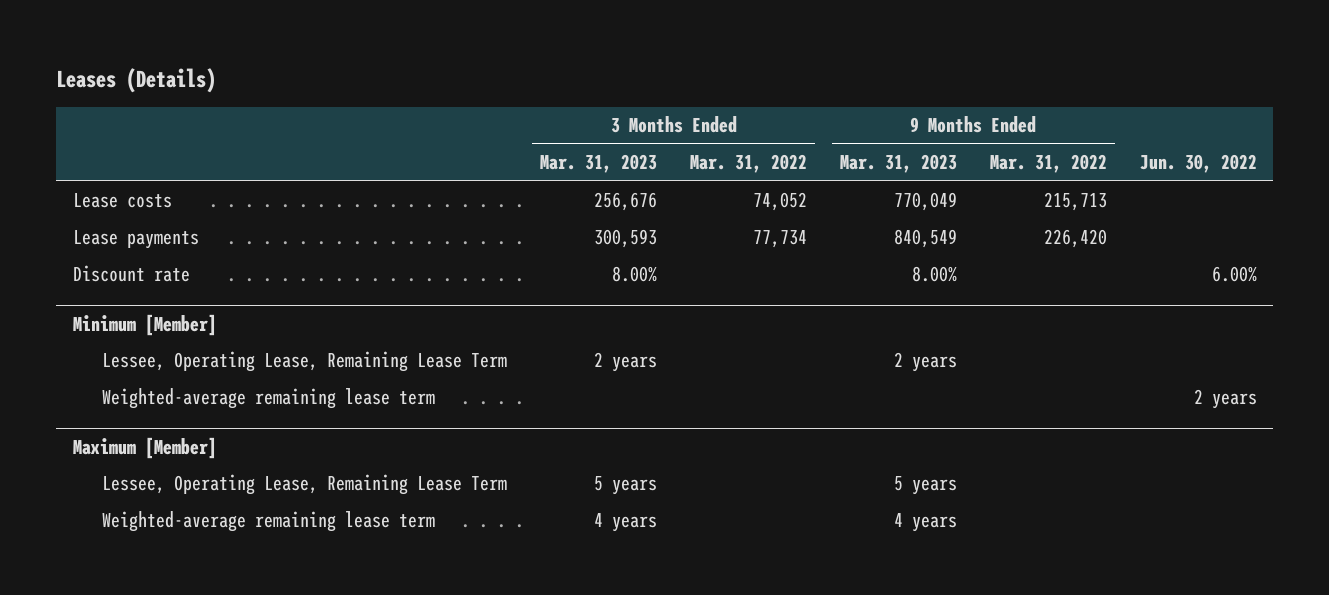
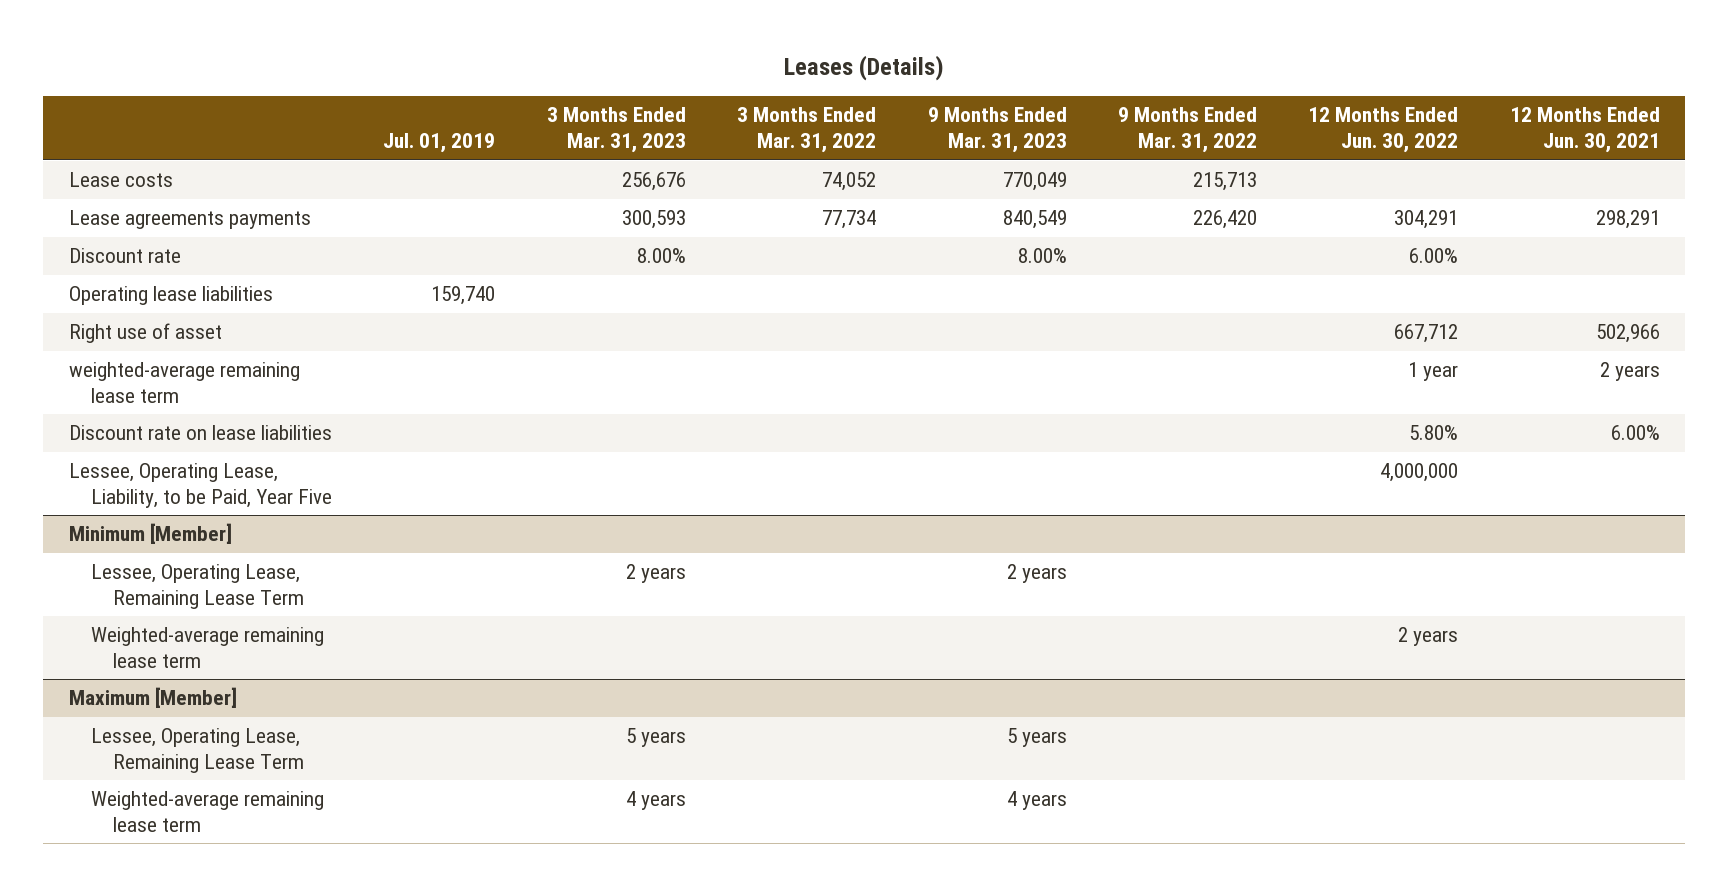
[1139,154,1257,174] Jun. 30, 2022 -> none
none -> [383,133,496,154] Jul. 01, 2019
none -> [1308,107,1459,154] 12 Months Ended Jun. 30, 2022
none -> [1509,107,1660,154] 12 Months Ended Jun. 30, 2021
[72,230,199,250] Lease payments -> [68,210,311,230] Lease agreements payments
none -> [68,286,273,306] Operating lease liabilities
none -> [68,323,222,344] Right use of asset
none -> [68,362,300,404] weighted-average remaining lease term
none -> [68,425,332,441] Discount rate on lease liabilities
none -> [68,463,332,509] Lessee, Operating Lease, Liability, to be Paid, Year Five

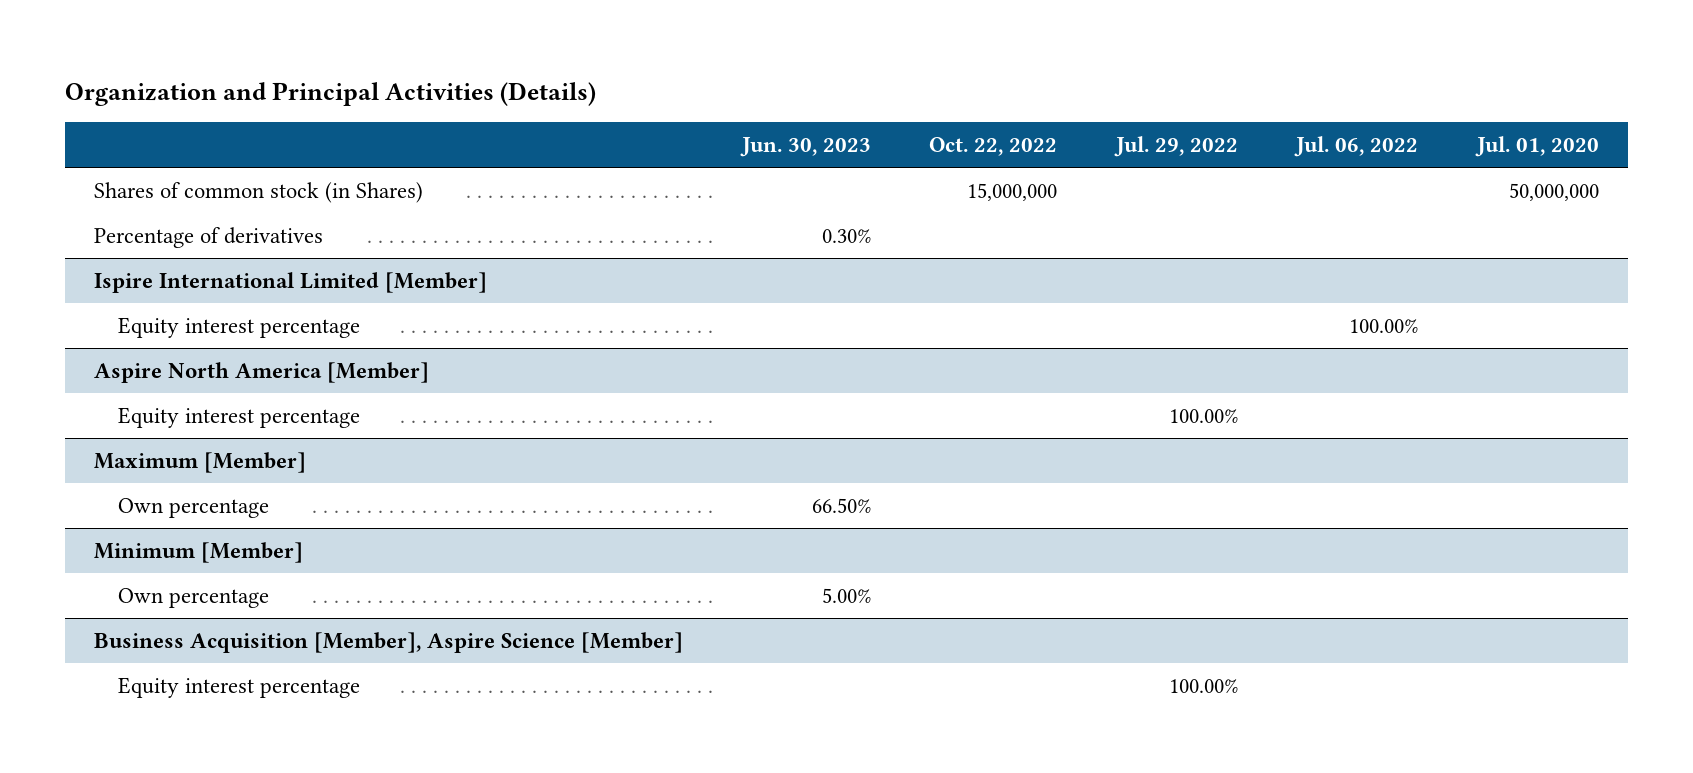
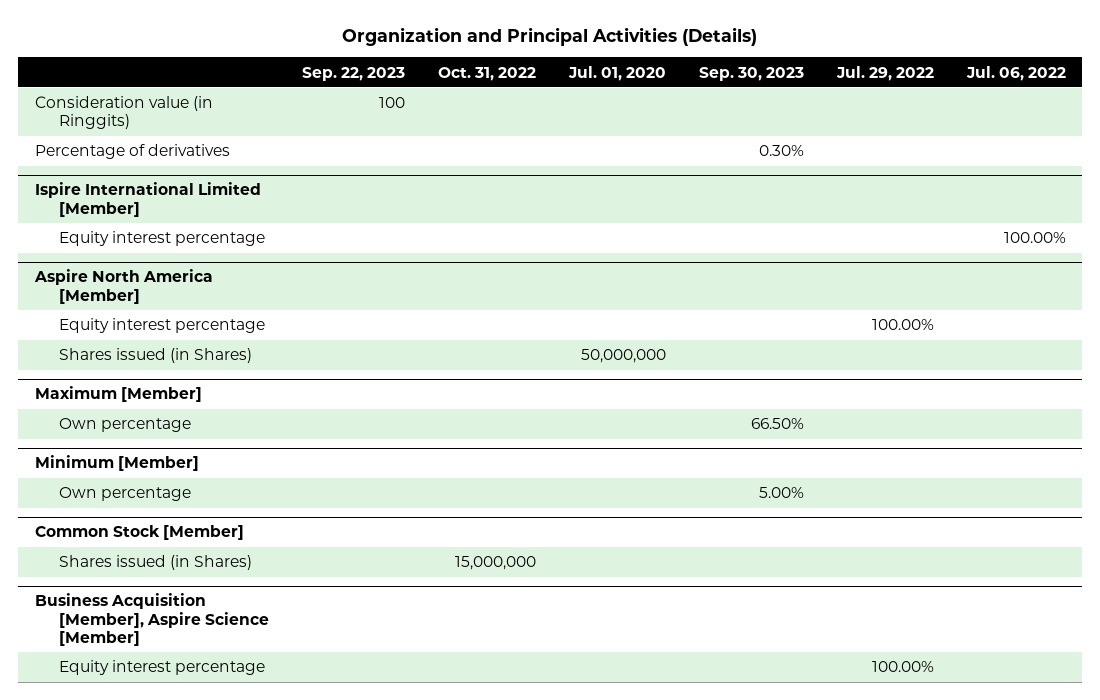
[739,136,871,157] Jun. 30, 2023 -> none
[929,136,1058,156] Oct. 22, 2022 -> none
none -> [302,66,406,81] Sep. 22, 2023
none -> [438,66,537,81] Oct. 31, 2022
none -> [698,66,804,81] Sep. 30, 2023
[94,181,424,203] Shares of common stock (in Shares) -> none
none -> [34,96,213,130] Consideration value (in Ringgits)
none -> [59,348,253,364] Shares issued (in Shares)
none -> [34,525,244,541] Common Stock [Member]
none -> [59,555,253,571] Shares issued (in Shares)

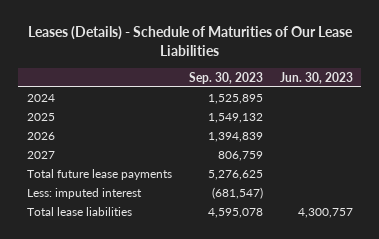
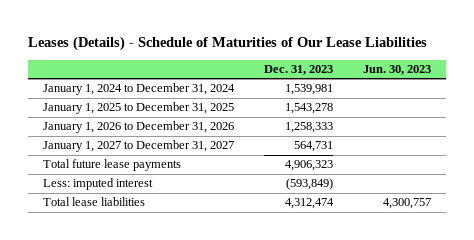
[188,71,263,84] Sep. 30, 2023 -> none
none -> [264,64,334,75] Dec. 31, 2023
[26,150,55,159] 2027 -> none
none -> [42,83,235,96] January 1, 2024 to December 31, 2024
[26,93,55,102] 2024 -> [42,102,234,115] January 1, 2025 to December 31, 2025
[26,112,55,121] 2025 -> [42,121,234,134] January 1, 2026 to December 31, 2026
[26,131,55,140] 2026 -> [42,140,234,153] January 1, 2027 to December 31, 2027

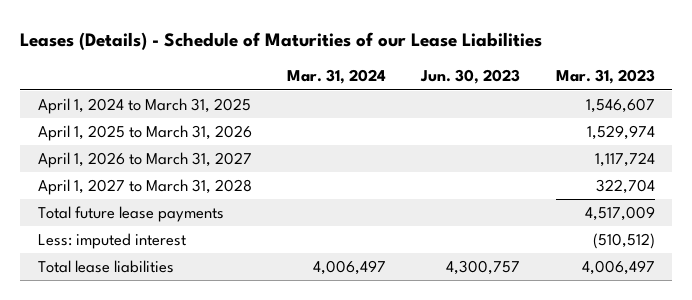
[27,36,427,52] Leases (Details) - Schedule of Maturities of Our Lease Liabilities -> [20,31,543,50] Leases (Details) - Schedule of Maturities of our Lease Liabilities
[264,64,334,75] Dec. 31, 2023 -> none
none -> [287,69,387,85] Mar. 31, 2024
none -> [555,69,655,85] Mar. 31, 2023
[42,83,235,96] January 1, 2024 to December 31, 2024 -> none
[42,102,234,115] January 1, 2025 to December 31, 2025 -> [37,98,251,115] April 1, 2024 to March 31, 2025
[42,121,234,134] January 1, 2026 to December 31, 2026 -> [37,125,252,142] April 1, 2025 to March 31, 2026
[42,140,234,153] January 1, 2027 to December 31, 2027 -> [37,152,252,169] April 1, 2026 to March 31, 2027
none -> [37,179,252,196] April 1, 2027 to March 31, 2028

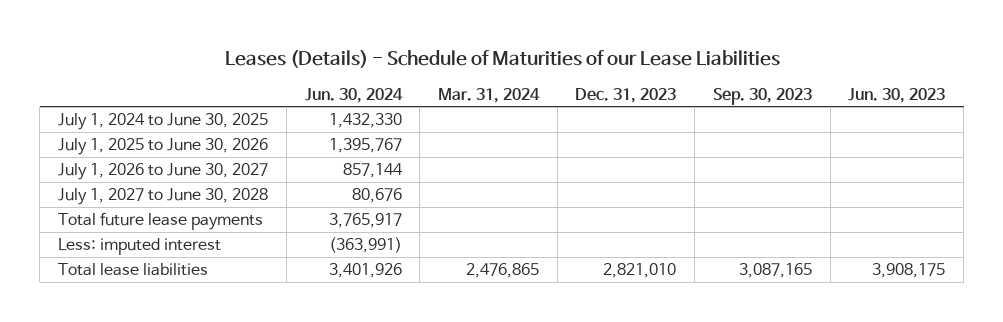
[555,69,655,85] Mar. 31, 2023 -> none
none -> [304,87,403,103] Jun. 30, 2024
none -> [575,87,677,103] Dec. 31, 2023
none -> [712,87,812,105] Sep. 30, 2023
[37,98,251,115] April 1, 2024 to March 31, 2025 -> [58,113,269,131] July 1, 2024 to June 30, 2025
[37,125,252,142] April 1, 2025 to March 31, 2026 -> [58,138,269,156] July 1, 2025 to June 30, 2026
[37,152,252,169] April 1, 2026 to March 31, 2027 -> [58,163,269,181] July 1, 2026 to June 30, 2027
[37,179,252,196] April 1, 2027 to March 31, 2028 -> [58,188,269,206] July 1, 2027 to June 30, 2028
[313,260,387,276] 4,006,497 -> [465,263,539,279] 2,476,865
[446,260,521,276] 4,300,757 -> [872,263,946,279] 3,908,175

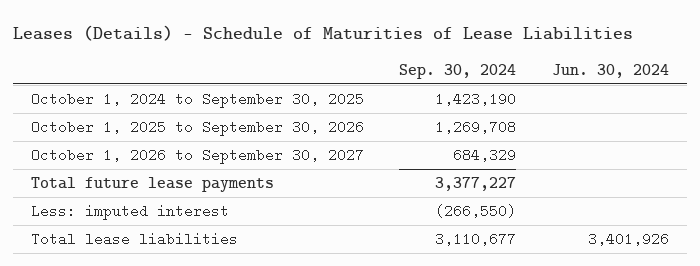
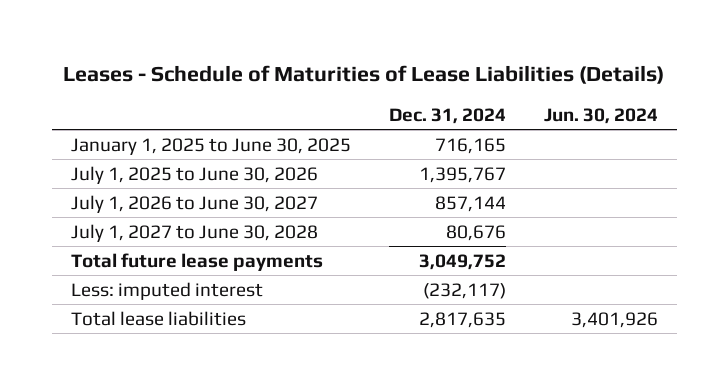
[13,24,634,41] Leases (Details) - Schedule of Maturities of Lease Liabilities -> [63,65,665,85] Leases - Schedule of Maturities of Lease Liabilities (Details)
[399,63,517,79] Sep. 30, 2024 -> none
none -> [388,107,506,124] Dec. 31, 2024
none -> [70,137,351,155] January 1, 2025 to June 30, 2025
[30,92,364,109] October 1, 2024 to September 30, 2025 -> [70,165,318,184] July 1, 2025 to June 30, 2026
[30,120,364,137] October 1, 2025 to September 30, 2026 -> [70,194,318,213] July 1, 2026 to June 30, 2027
[30,148,364,165] October 1, 2026 to September 30, 2027 -> [70,223,318,242] July 1, 2027 to June 30, 2028

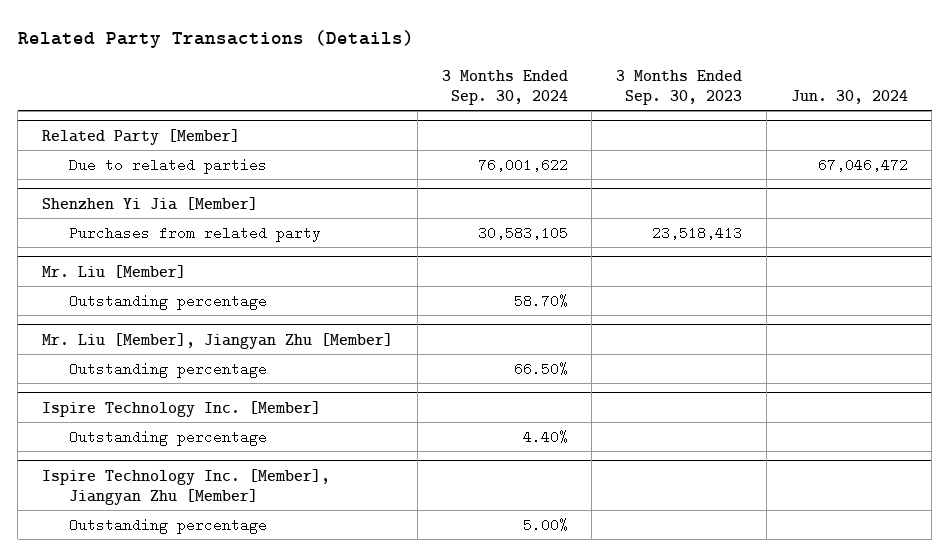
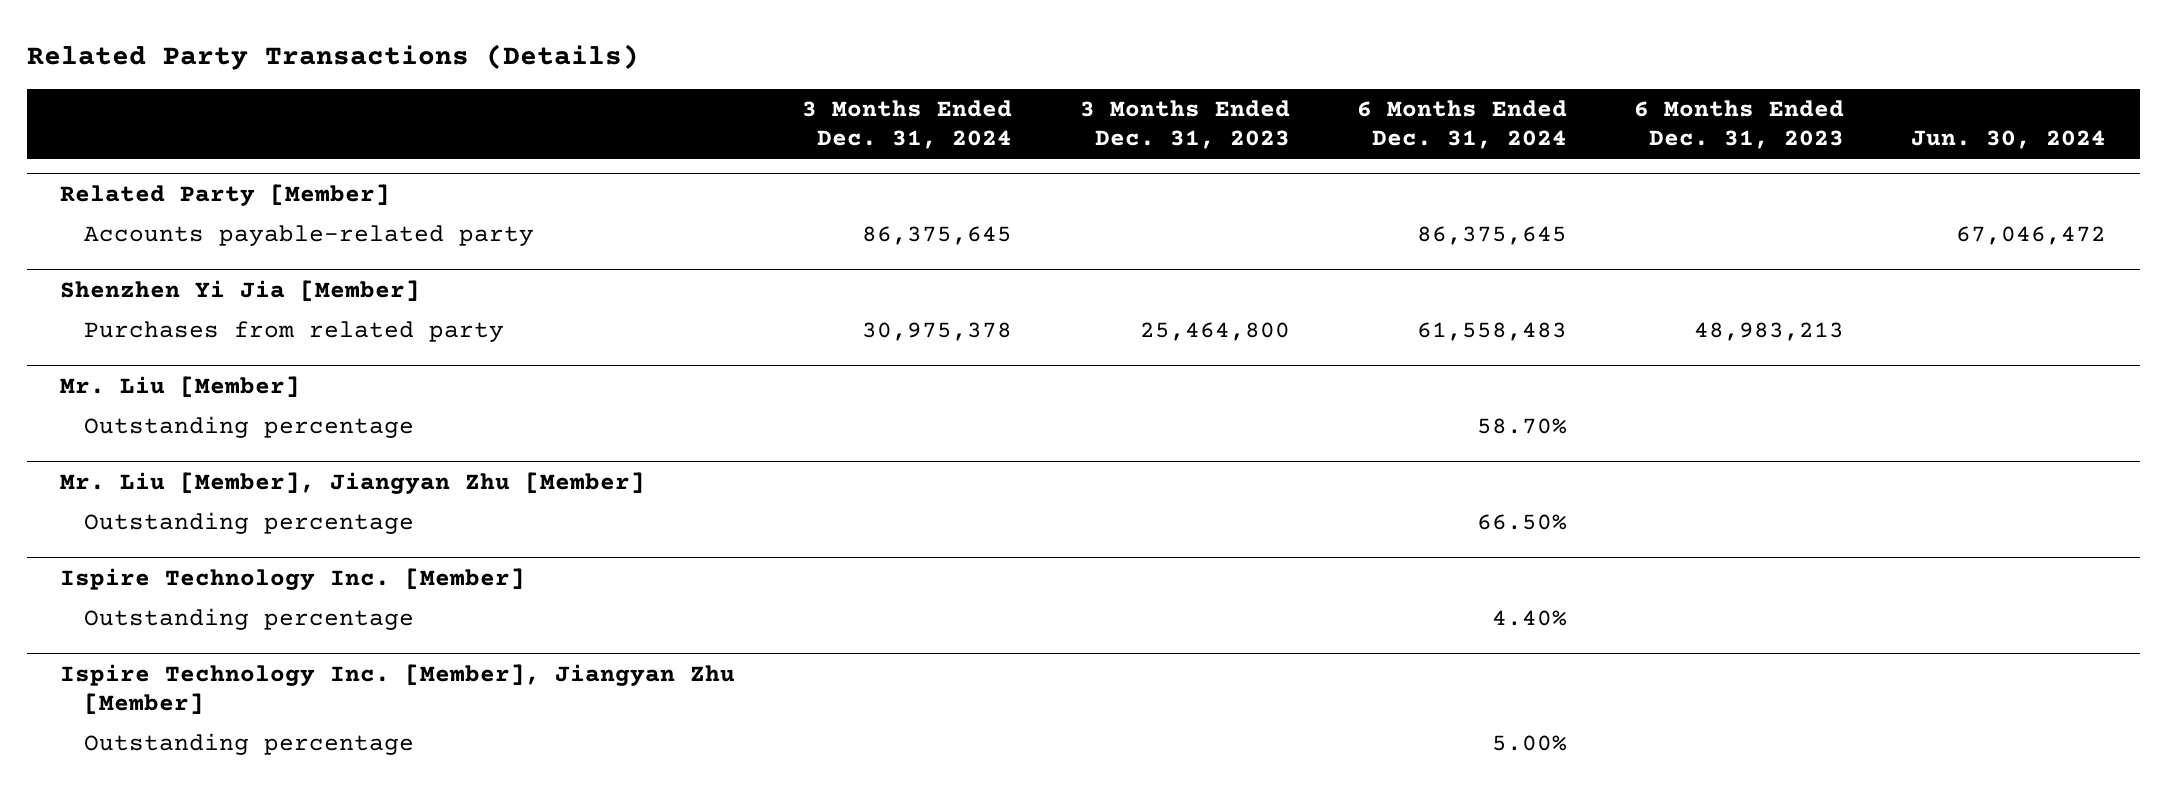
[441,69,568,105] 3 Months Ended Sep. 30, 2024 -> none
[616,69,743,105] 3 Months Ended Sep. 30, 2023 -> none
none -> [802,100,1013,149] 3 Months Ended Dec. 31, 2024
none -> [1079,100,1290,149] 3 Months Ended Dec. 31, 2023
none -> [1356,100,1567,149] 6 Months Ended Dec. 31, 2024
none -> [1634,100,1845,149] 6 Months Ended Dec. 31, 2023
[68,157,267,174] Due to related parties -> [83,225,534,247] Accounts payable-related party

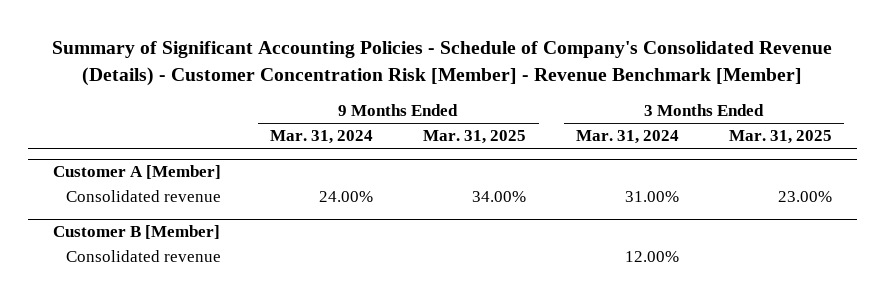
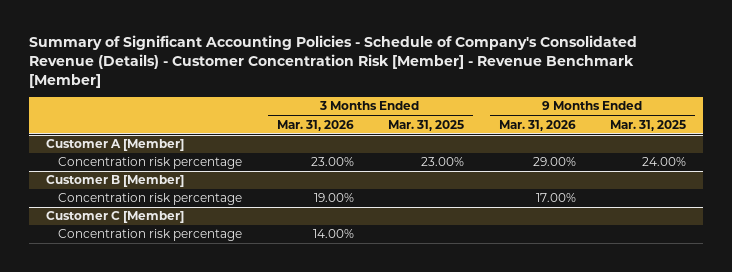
[270,130,374,145] Mar. 31, 2024 -> none
[576,130,680,145] Mar. 31, 2024 -> none
none -> [276,119,354,131] Mar. 31, 2026
none -> [498,119,576,131] Mar. 31, 2026
[65,190,221,203] Consolidated revenue -> none
none -> [58,157,243,170] Concentration risk percentage
[65,250,221,263] Consolidated revenue -> [58,193,243,206] Concentration risk percentage
none -> [45,211,184,224] Customer C [Member]
none -> [58,229,243,242] Concentration risk percentage

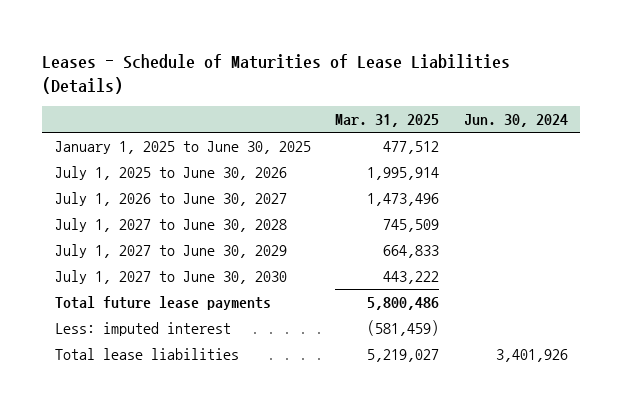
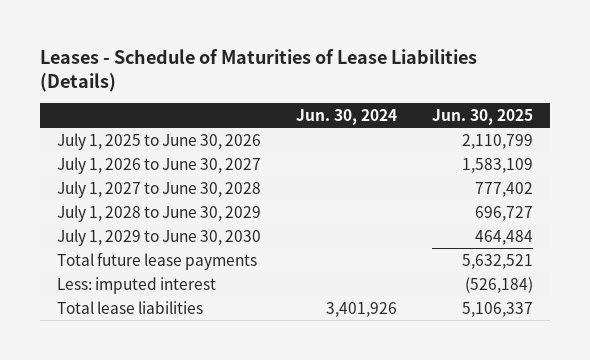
[335,114,440,128] Mar. 31, 2025 -> none
none -> [431,108,533,125] Jun. 30, 2025
[54,141,311,155] January 1, 2025 to June 30, 2025 -> none
[54,244,287,259] July 1, 2027 to June 30, 2029 -> [56,204,261,222] July 1, 2028 to June 30, 2029
[54,270,287,285] July 1, 2027 to June 30, 2030 -> [56,228,261,246] July 1, 2029 to June 30, 2030

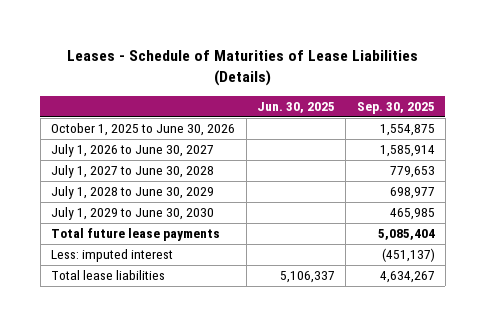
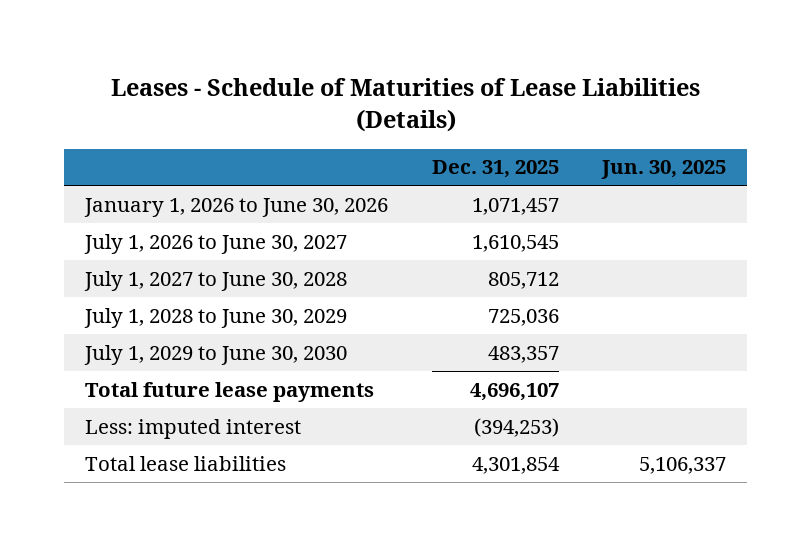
[356,102,435,115] Sep. 30, 2025 -> none
none -> [431,160,559,179] Dec. 31, 2025
[51,123,236,137] October 1, 2025 to June 30, 2026 -> [84,197,389,217] January 1, 2026 to June 30, 2026

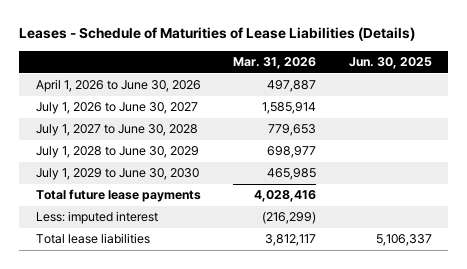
[431,160,559,179] Dec. 31, 2025 -> none
none -> [233,57,317,70] Mar. 31, 2026
[84,197,389,217] January 1, 2026 to June 30, 2026 -> [35,79,201,93] April 1, 2026 to June 30, 2026

